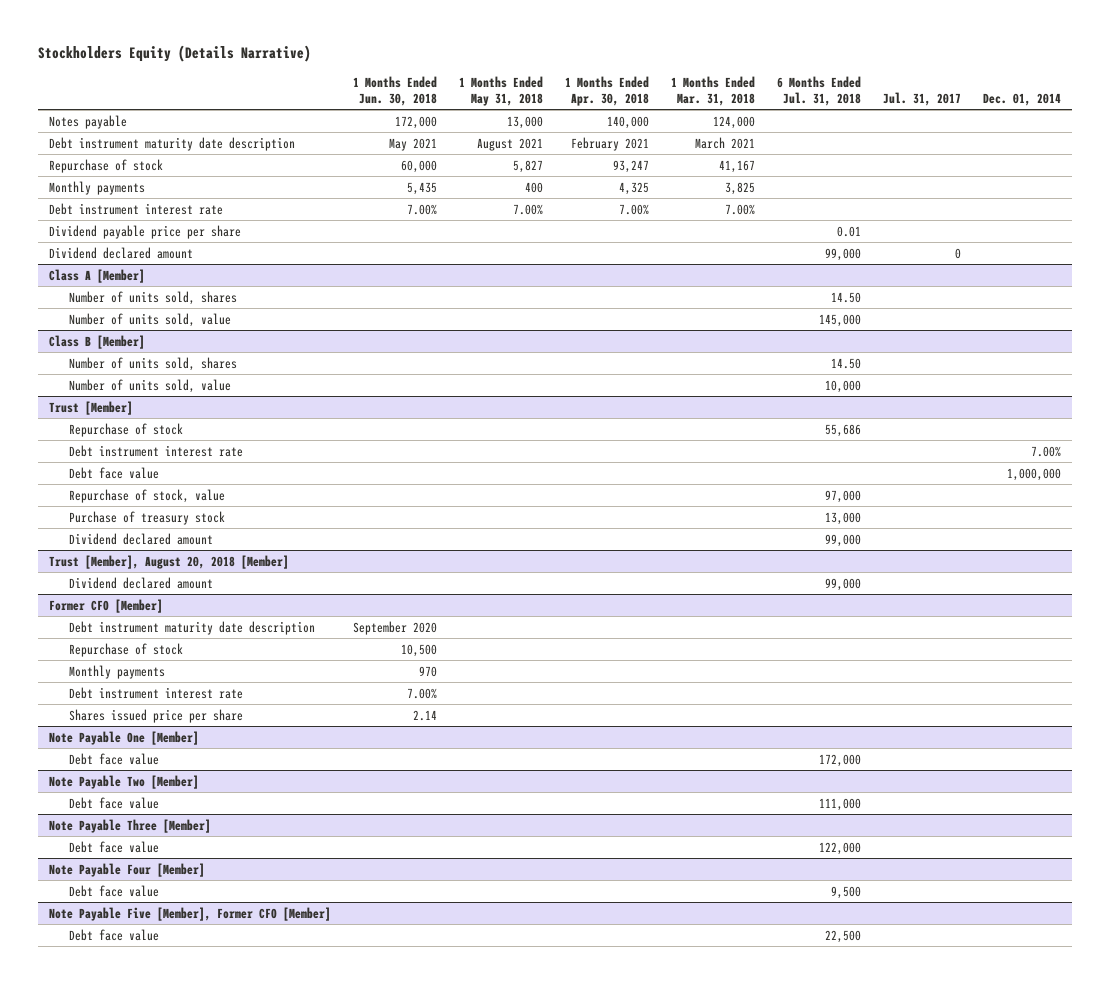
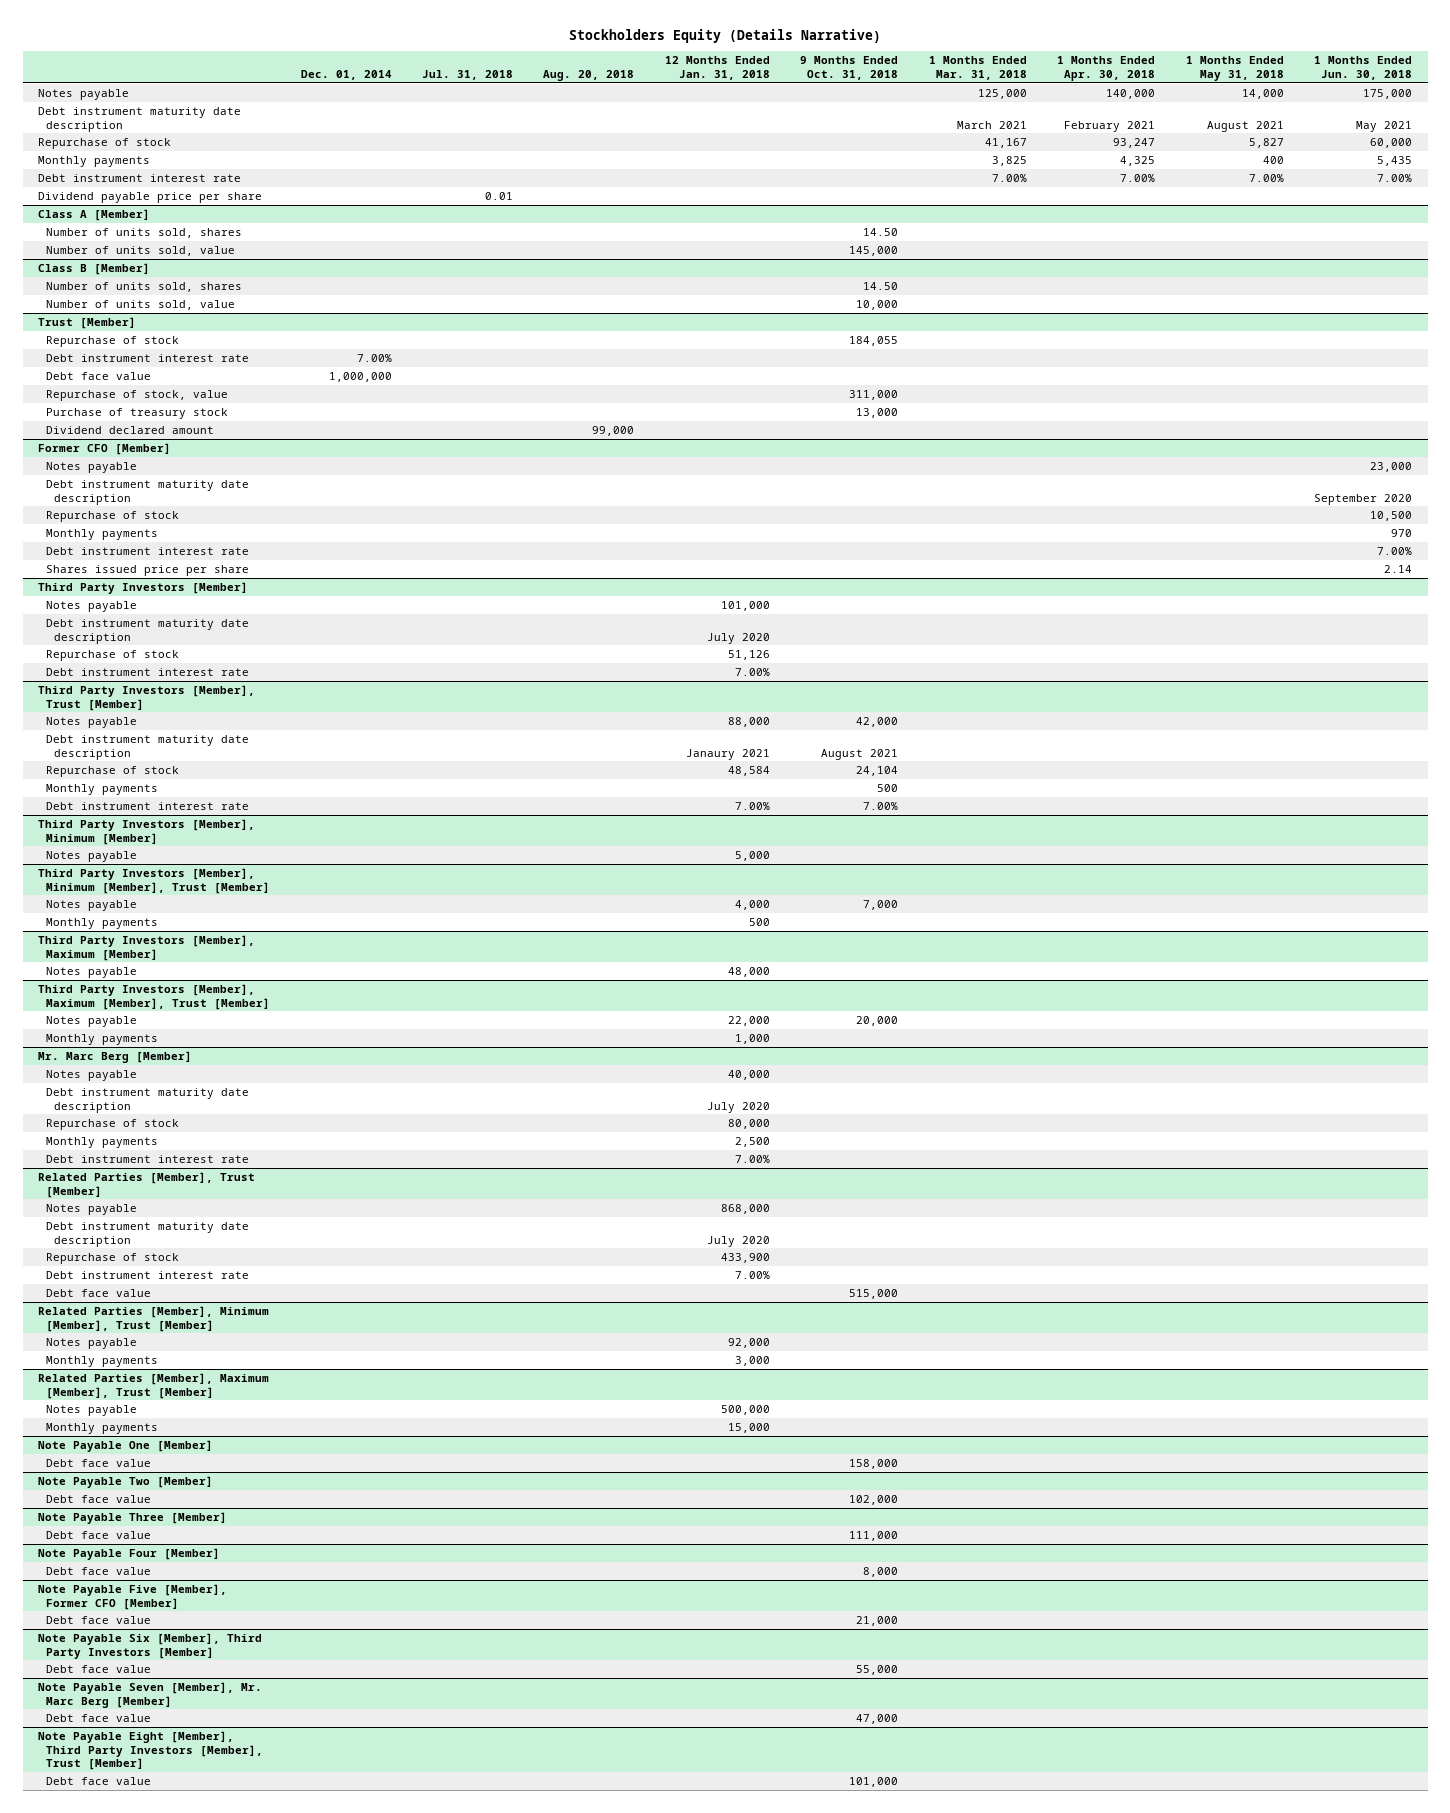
[776,75,861,106] 6 Months Ended Jul. 31, 2018 -> none
[882,91,961,106] Jul. 31, 2017 -> none
none -> [422,69,514,80] Jul. 31, 2018
none -> [543,69,635,81] Aug. 20, 2018
none -> [664,56,770,80] 12 Months Ended Jan. 31, 2018
none -> [800,56,899,80] 9 Months Ended Oct. 31, 2018
[394,115,437,129] 172,000 -> [1363,88,1413,99] 175,000
[506,115,543,129] 13,000 -> [1241,88,1284,99] 14,000
[712,115,755,129] 124,000 -> [977,88,1027,99] 125,000
[48,246,193,259] Dividend declared amount -> none
[48,554,289,569] Trust [Member], August 20, 2018 [Member] -> none
[68,576,213,589] Dividend declared amount -> none
none -> [46,461,138,473] Notes payable
none -> [37,581,248,594] Third Party Investors [Member]
none -> [46,600,138,612] Notes payable
none -> [46,618,250,644] Debt instrument maturity date description
none -> [46,649,180,661] Repurchase of stock
none -> [46,667,250,676] Debt instrument interest rate
none -> [37,684,255,711] Third Party Investors [Member], Trust [Member]
none -> [46,716,138,728] Notes payable
none -> [46,734,250,760] Debt instrument maturity date description
none -> [46,765,180,777] Repurchase of stock
none -> [46,783,159,795] Monthly payments
none -> [46,801,250,810] Debt instrument interest rate
none -> [37,818,255,845] Third Party Investors [Member], Minimum [Member]
none -> [46,850,138,862] Notes payable
none -> [37,867,271,894] Third Party Investors [Member], Minimum [Member], Trust [Member]
none -> [46,899,138,911] Notes payable
none -> [46,917,159,929] Monthly payments
none -> [37,934,255,961] Third Party Investors [Member], Maximum [Member]
none -> [46,966,138,978] Notes payable
none -> [37,983,271,1010] Third Party Investors [Member], Maximum [Member], Trust [Member]
none -> [46,1015,138,1027] Notes payable
none -> [46,1033,159,1045] Monthly payments
none -> [37,1050,192,1063] Mr. Marc Berg [Member]
none -> [46,1069,138,1081] Notes payable
none -> [46,1087,250,1113] Debt instrument maturity date description
none -> [46,1118,180,1130] Repurchase of stock
none -> [46,1136,159,1148] Monthly payments
none -> [46,1154,250,1163] Debt instrument interest rate
none -> [37,1171,255,1198] Related Parties [Member], Trust [Member]
none -> [46,1203,138,1215] Notes payable
none -> [46,1221,250,1247] Debt instrument maturity date description
none -> [46,1252,180,1264] Repurchase of stock
none -> [46,1270,250,1279] Debt instrument interest rate
none -> [46,1288,152,1297] Debt face value
none -> [37,1305,269,1332] Related Parties [Member], Minimum [Member], Trust [Member]
none -> [46,1337,138,1349] Notes payable
none -> [46,1355,159,1367] Monthly payments
none -> [37,1372,269,1399] Related Parties [Member], Maximum [Member], Trust [Member]
none -> [46,1404,138,1416] Notes payable
none -> [46,1422,159,1434] Monthly payments
none -> [37,1632,262,1659] Note Payable Six [Member], Third Party Investors [Member]
none -> [46,1664,152,1673] Debt face value
none -> [37,1681,262,1708] Note Payable Seven [Member], Mr. Marc Berg [Member]
none -> [46,1713,152,1722] Debt face value
none -> [37,1730,264,1771] Note Payable Eight [Member], Third Party Investors [Member], Trust [Member]
none -> [46,1776,152,1785] Debt face value

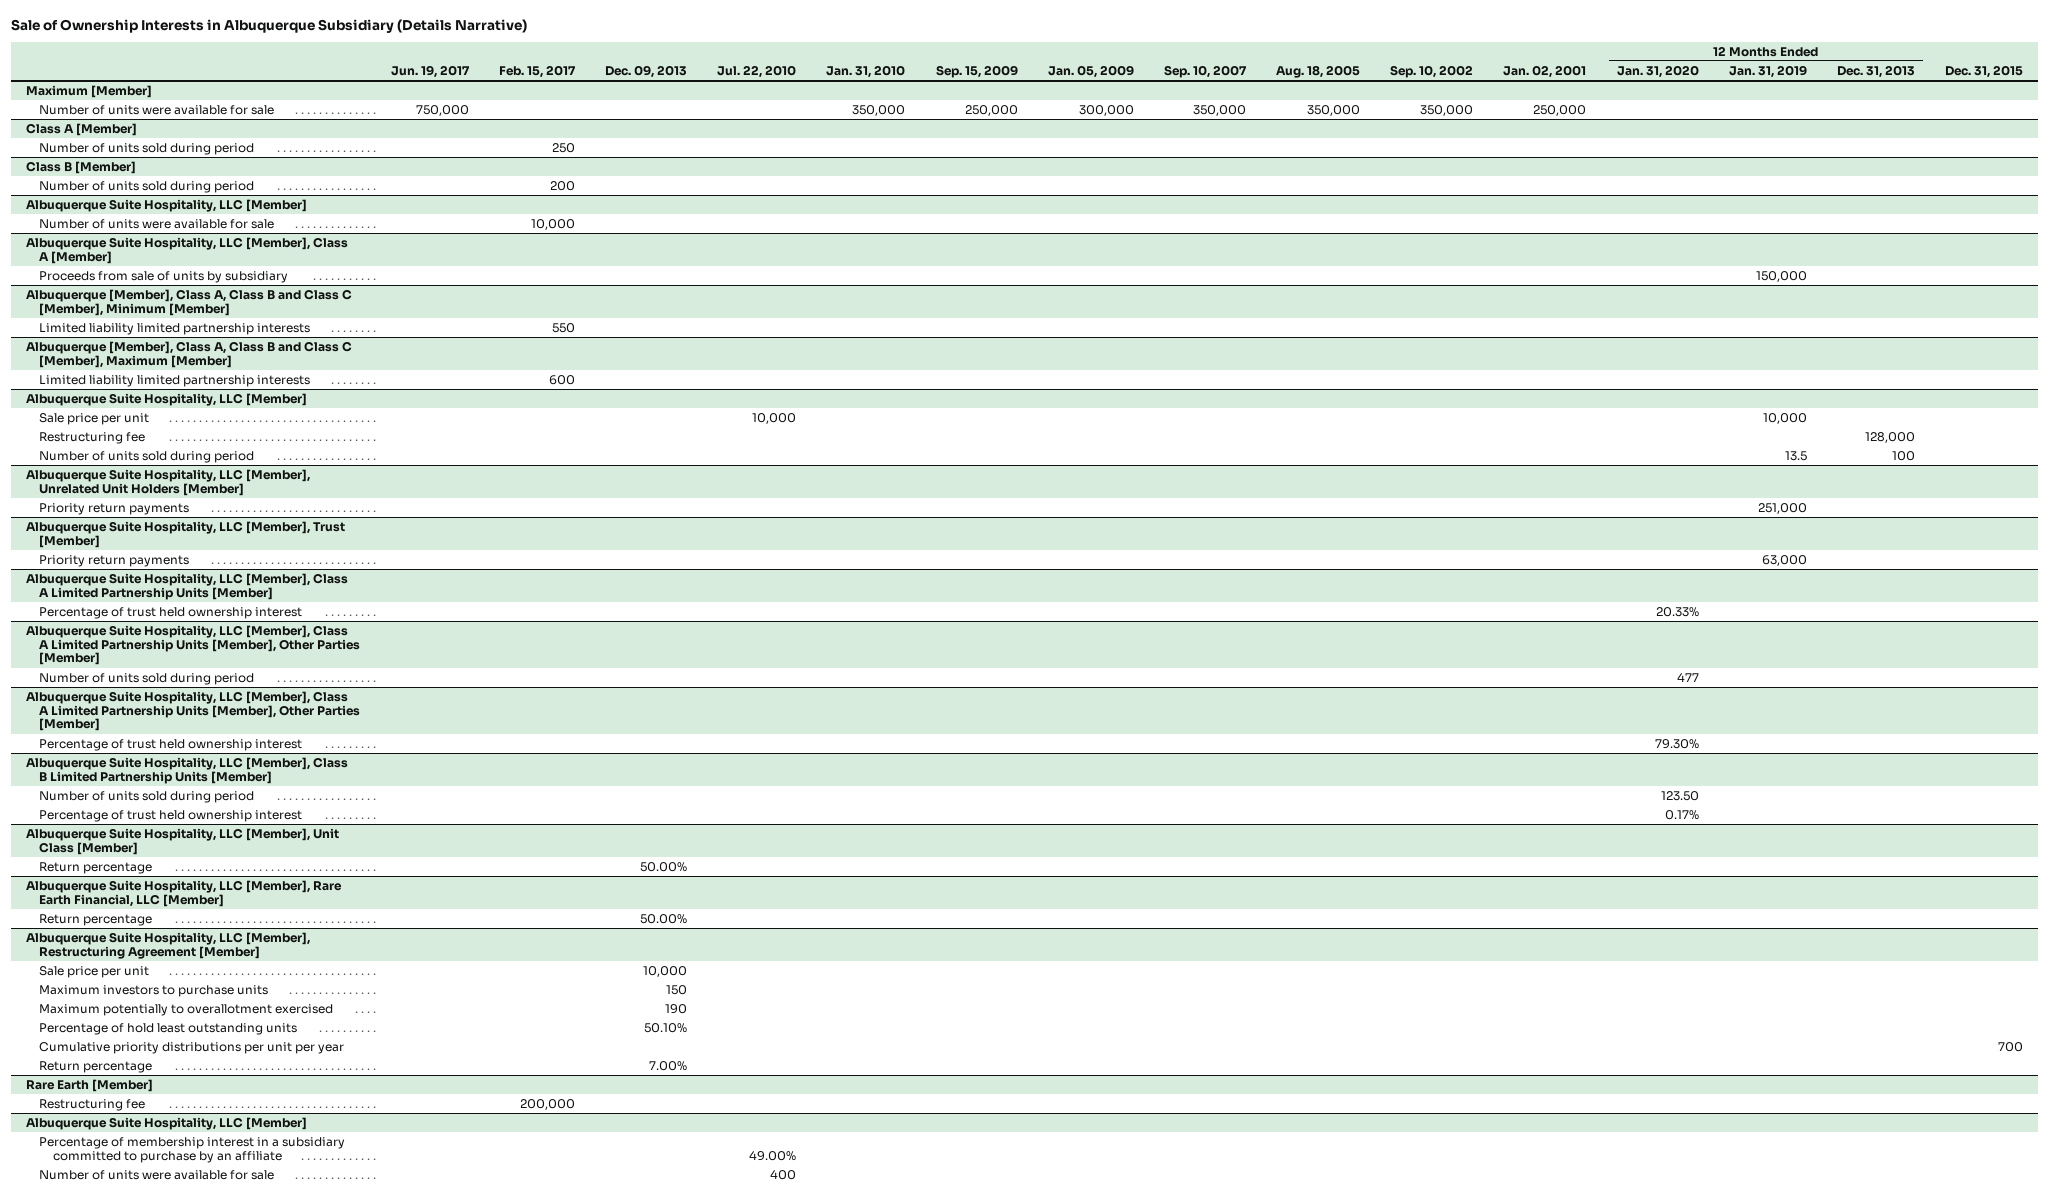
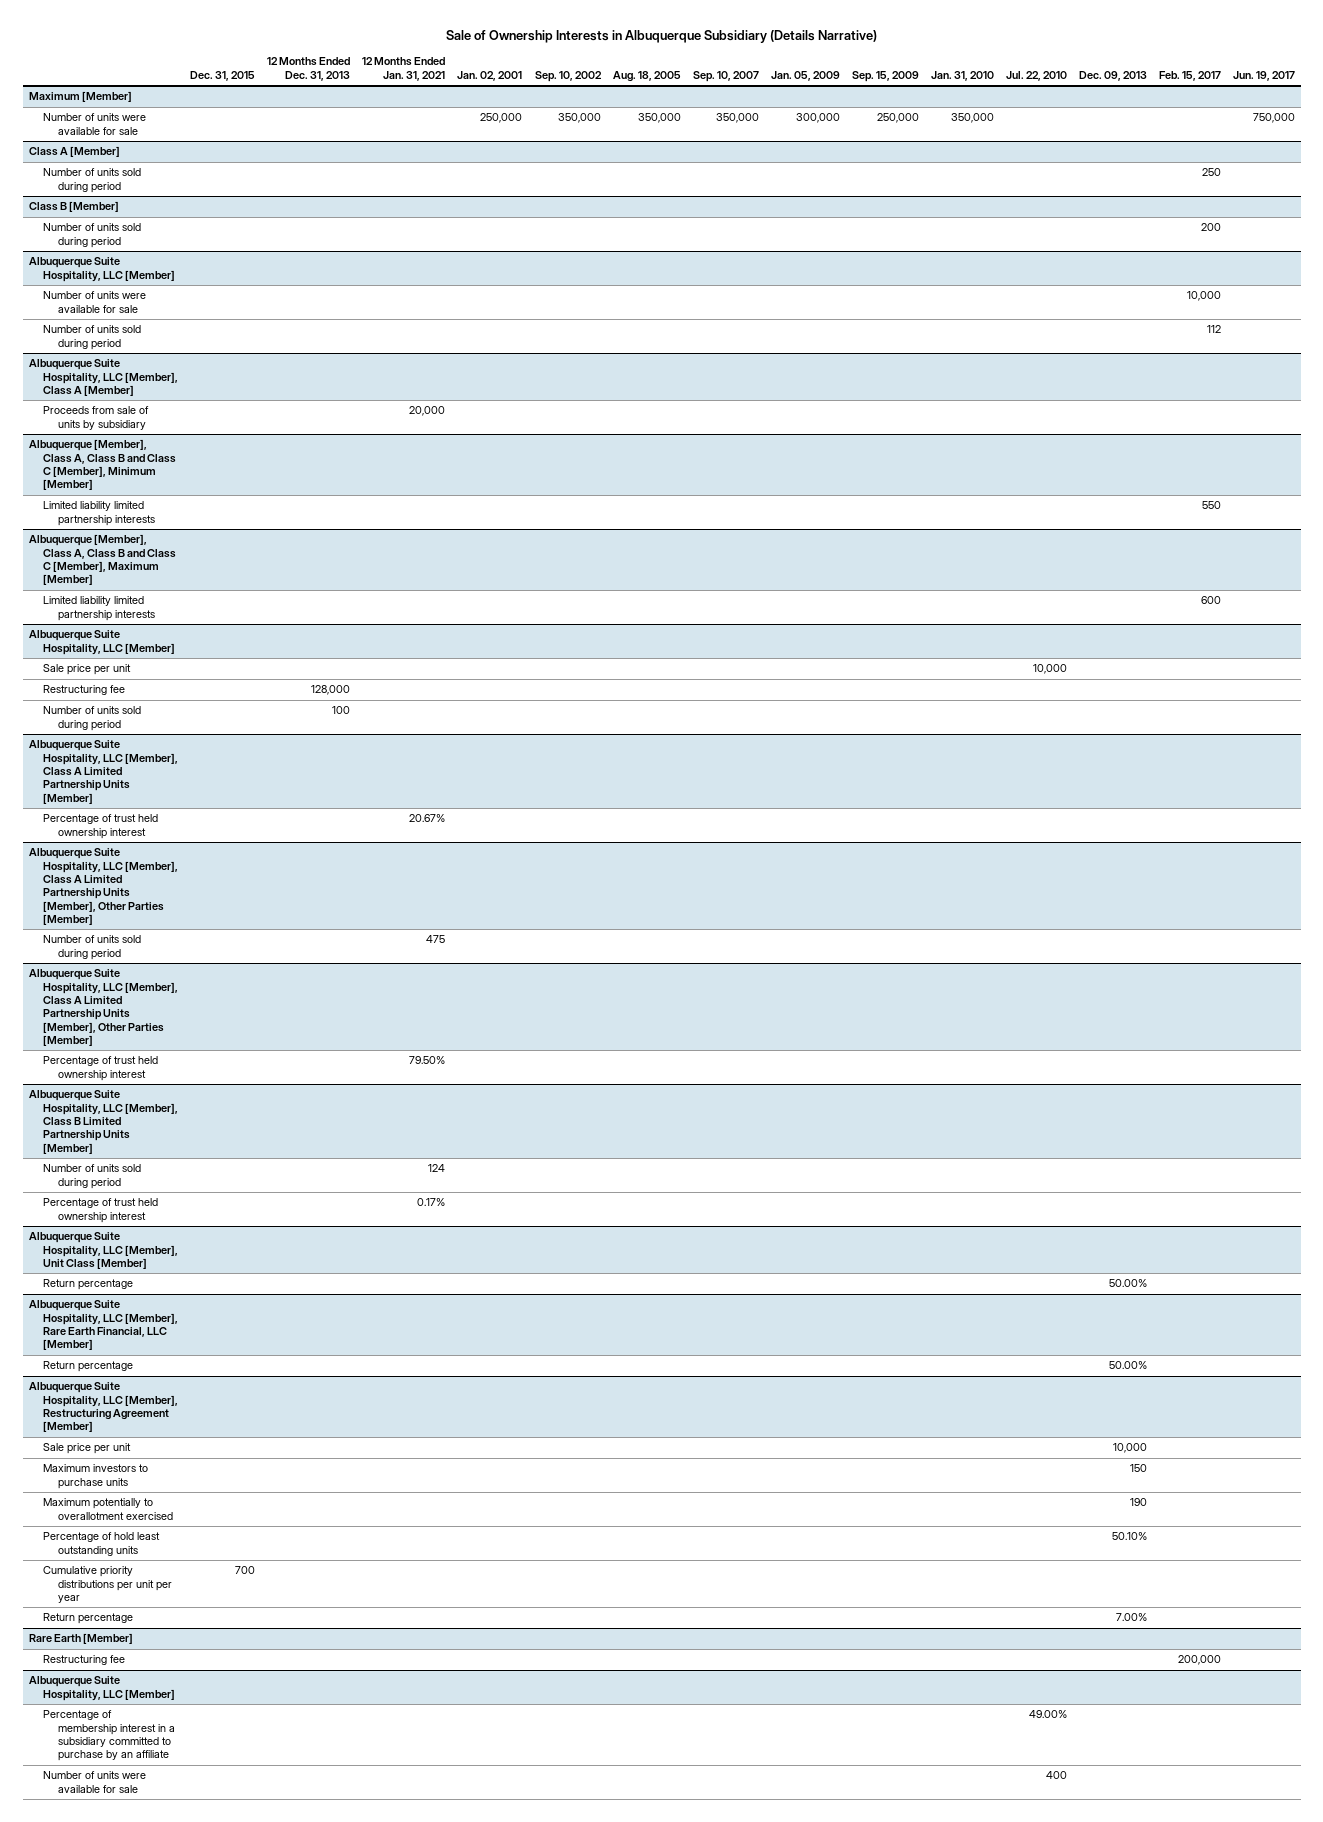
[1616,64,1699,78] Jan. 31, 2020 -> none
[1728,64,1807,78] Jan. 31, 2019 -> none
none -> [362,57,446,81] 12 Months Ended Jan. 31, 2021
none -> [43,325,142,350] Number of units sold during period
[26,468,311,496] Albuquerque Suite Hospitality, LLC [Member], Unrelated Unit Holders [Member] -> none
[39,502,190,515] Priority return payments -> none
[26,520,346,548] Albuquerque Suite Hospitality, LLC [Member], Trust [Member] -> none
[39,554,190,567] Priority return payments -> none

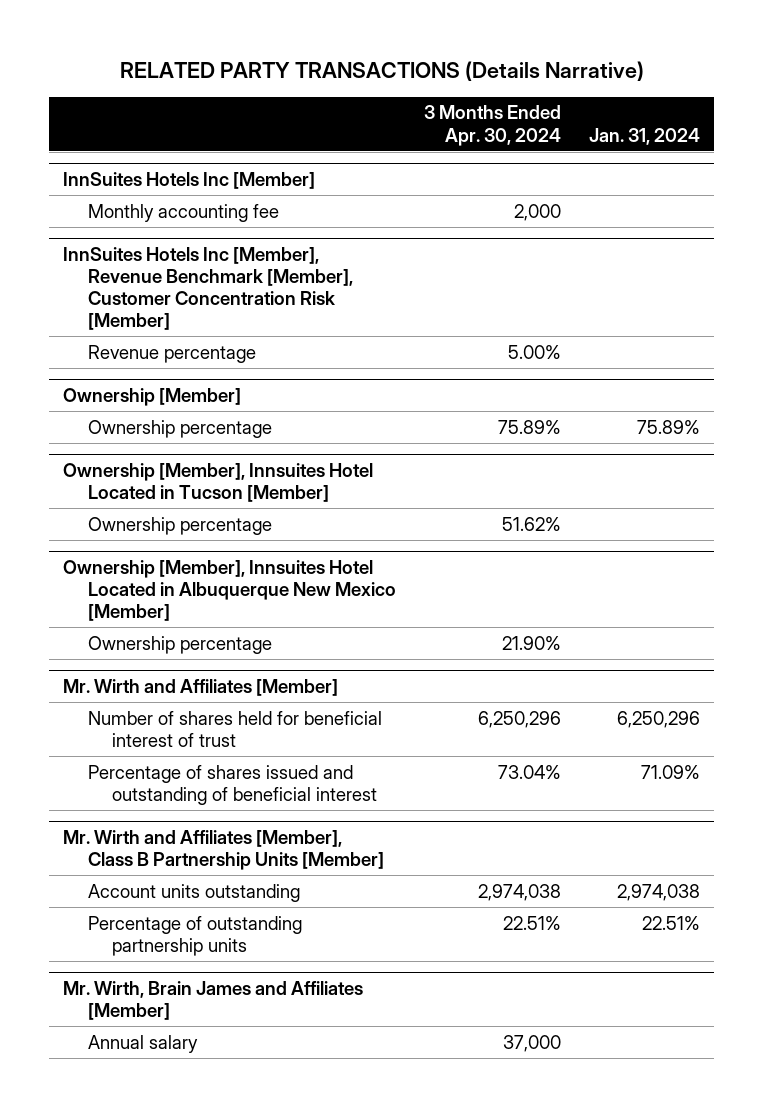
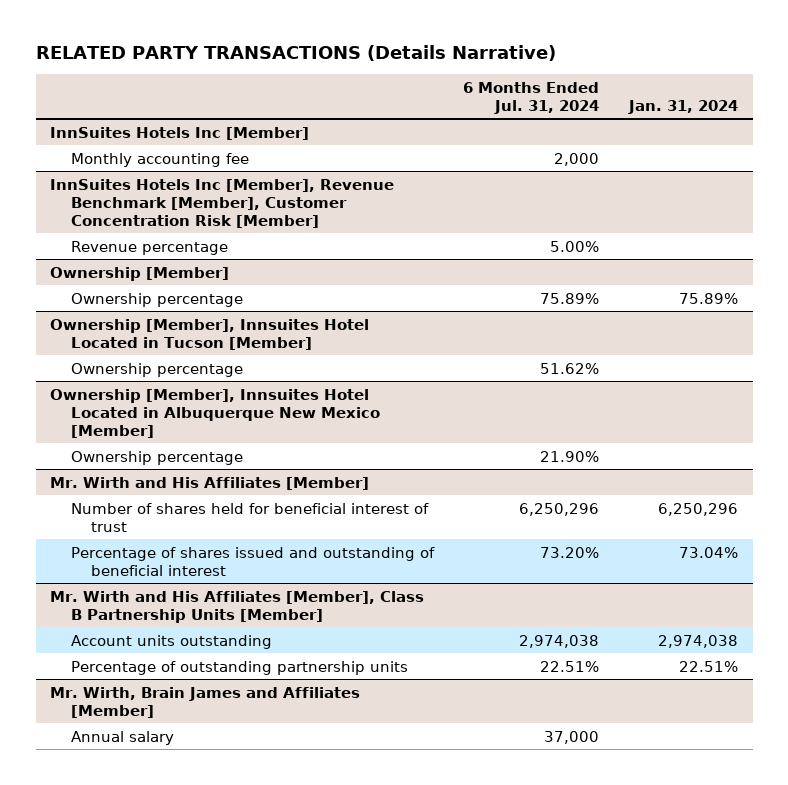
[423,105,561,146] 3 Months Ended Apr. 30, 2024 -> none
none -> [463,81,600,114] 6 Months Ended Jul. 31, 2024
[63,678,339,696] Mr. Wirth and Affiliates [Member] -> [50,476,370,490] Mr. Wirth and His Affiliates [Member]
[640,764,700,779] 71.09% -> [678,546,738,558] 73.04%
[63,829,384,870] Mr. Wirth and Affiliates [Member], Class B Partnership Units [Member] -> [50,590,425,623] Mr. Wirth and His Affiliates [Member], Class B Partnership Units [Member]

